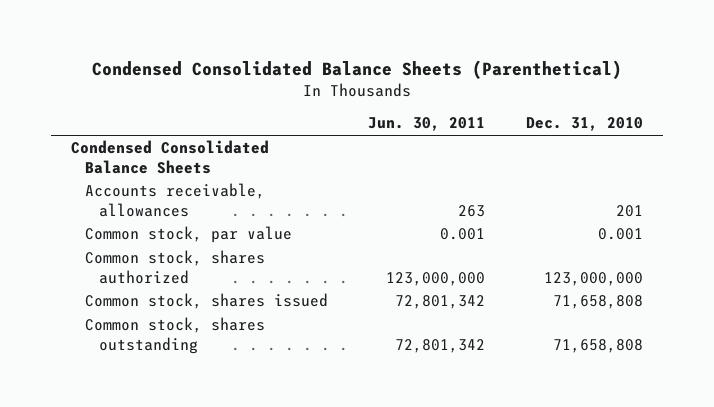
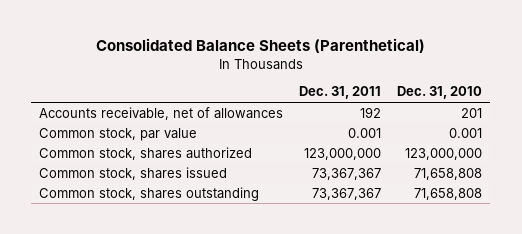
[91,60,622,80] Condensed Consolidated Balance Sheets (Parenthetical) -> [95,38,425,54] Consolidated Balance Sheets (Parenthetical)
[368,117,486,132] Jun. 30, 2011 -> none
none -> [299,86,382,100] Dec. 31, 2011
[71,140,270,174] Condensed Consolidated Balance Sheets -> none
[85,183,266,217] Accounts receivable, allowances -> [39,106,284,120] Accounts receivable, net of allowances

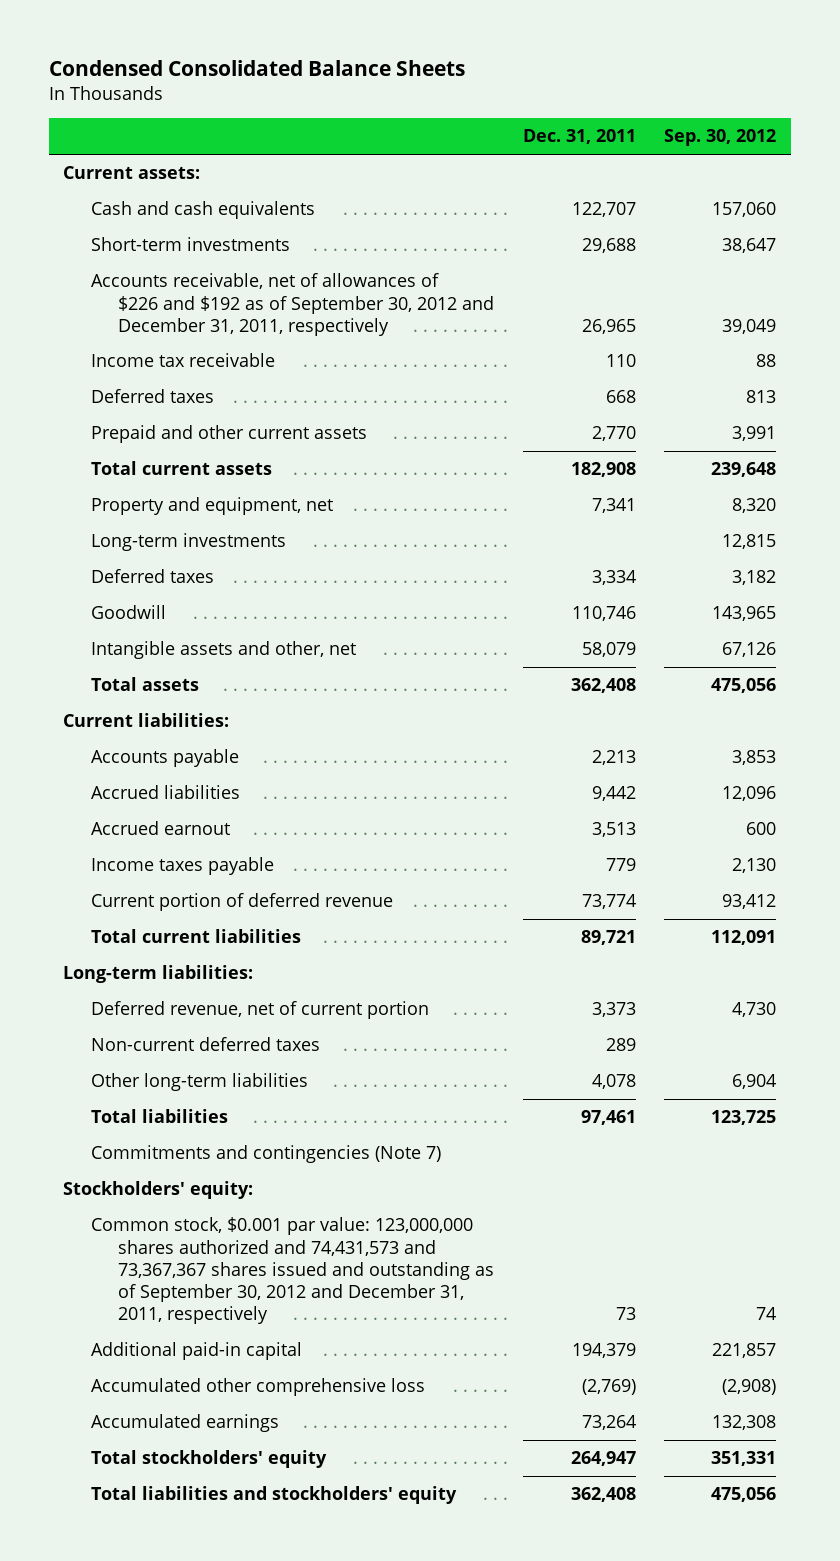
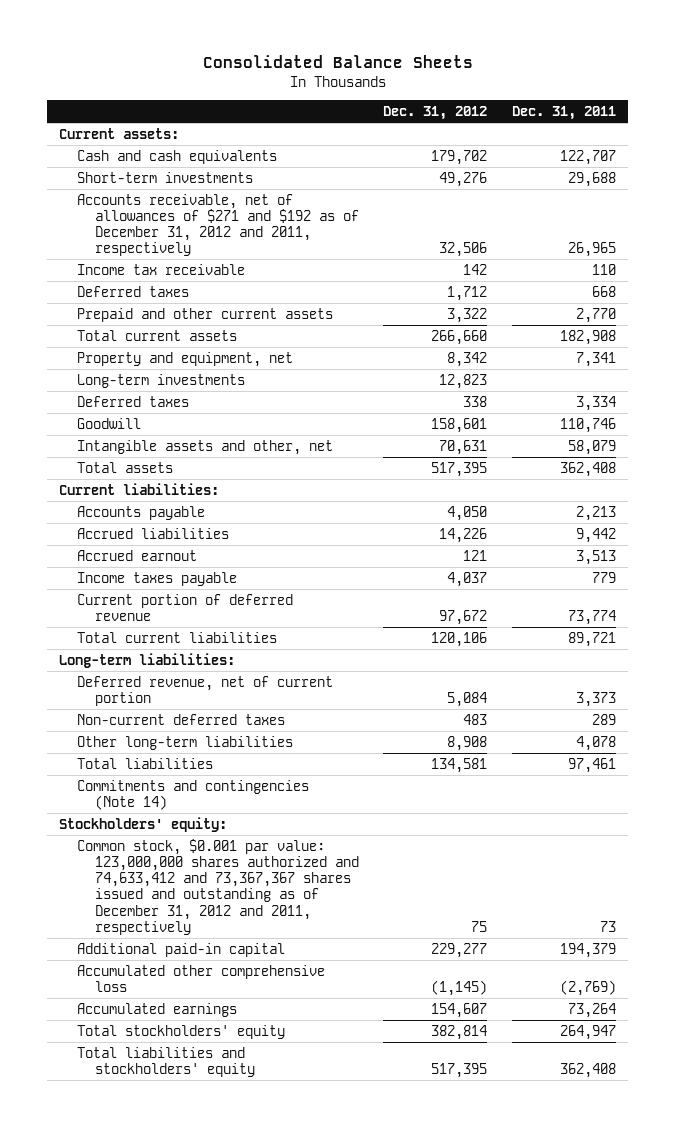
[48,60,465,77] Condensed Consolidated Balance Sheets -> [202,55,473,69] Consolidated Balance Sheets
[664,129,777,147] Sep. 30, 2012 -> none
none -> [383,106,488,121] Dec. 31, 2012
[90,273,494,336] Accounts receivable, net of allowances of $226 and $192 as of September 30, 2012 and December 31, 2011, respectively -> [77,193,359,257] Accounts receivable, net of allowances of $271 and $192 as of December 31, 2012 and 2011, respectively
[90,1145,441,1164] Commitments and contingencies (Note 7) -> [77,779,310,810] Commitments and contingencies (Note 14)
[90,1217,494,1324] Common stock, $0.001 par value: 123,000,000 shares authorized and 74,431,573 and 73,367,367 shares issued and outstanding as of September 30, 2012 and December 31, 2011, respectively -> [77,838,359,935] Common stock, $0.001 par value: 123,000,000 shares authorized and 74,633,412 and 73,367,367 shares issued and outstanding as of December 31, 2012 and 2011, respectively

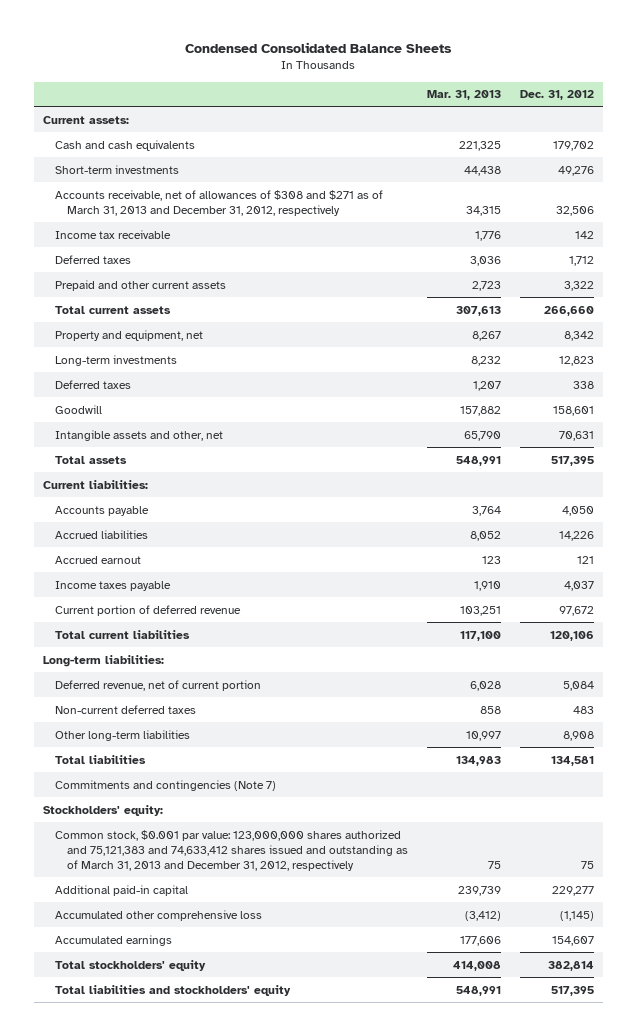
[202,55,473,69] Consolidated Balance Sheets -> [185,41,453,53] Condensed Consolidated Balance Sheets
[511,106,616,121] Dec. 31, 2011 -> none
none -> [426,90,501,101] Mar. 31, 2013
[77,193,359,257] Accounts receivable, net of allowances of $271 and $192 as of December 31, 2012 and 2011, respectively -> [54,189,383,216] Accounts receivable, net of allowances of $308 and $271 as of March 31, 2013 and December 31, 2012, respectively
[77,779,310,810] Commitments and contingencies (Note 14) -> [54,779,276,791] Commitments and contingencies (Note 7)
[77,838,359,935] Common stock, $0.001 par value: 123,000,000 shares authorized and 74,633,412 and 73,367,367 shares issued and outstanding as of December 31, 2012 and 2011, respectively -> [54,829,408,872] Common stock, $0.001 par value: 123,000,000 shares authorized and 75,121,383 and 74,633,412 shares issued and outstanding as of March 31, 2013 and December 31, 2012, respectively

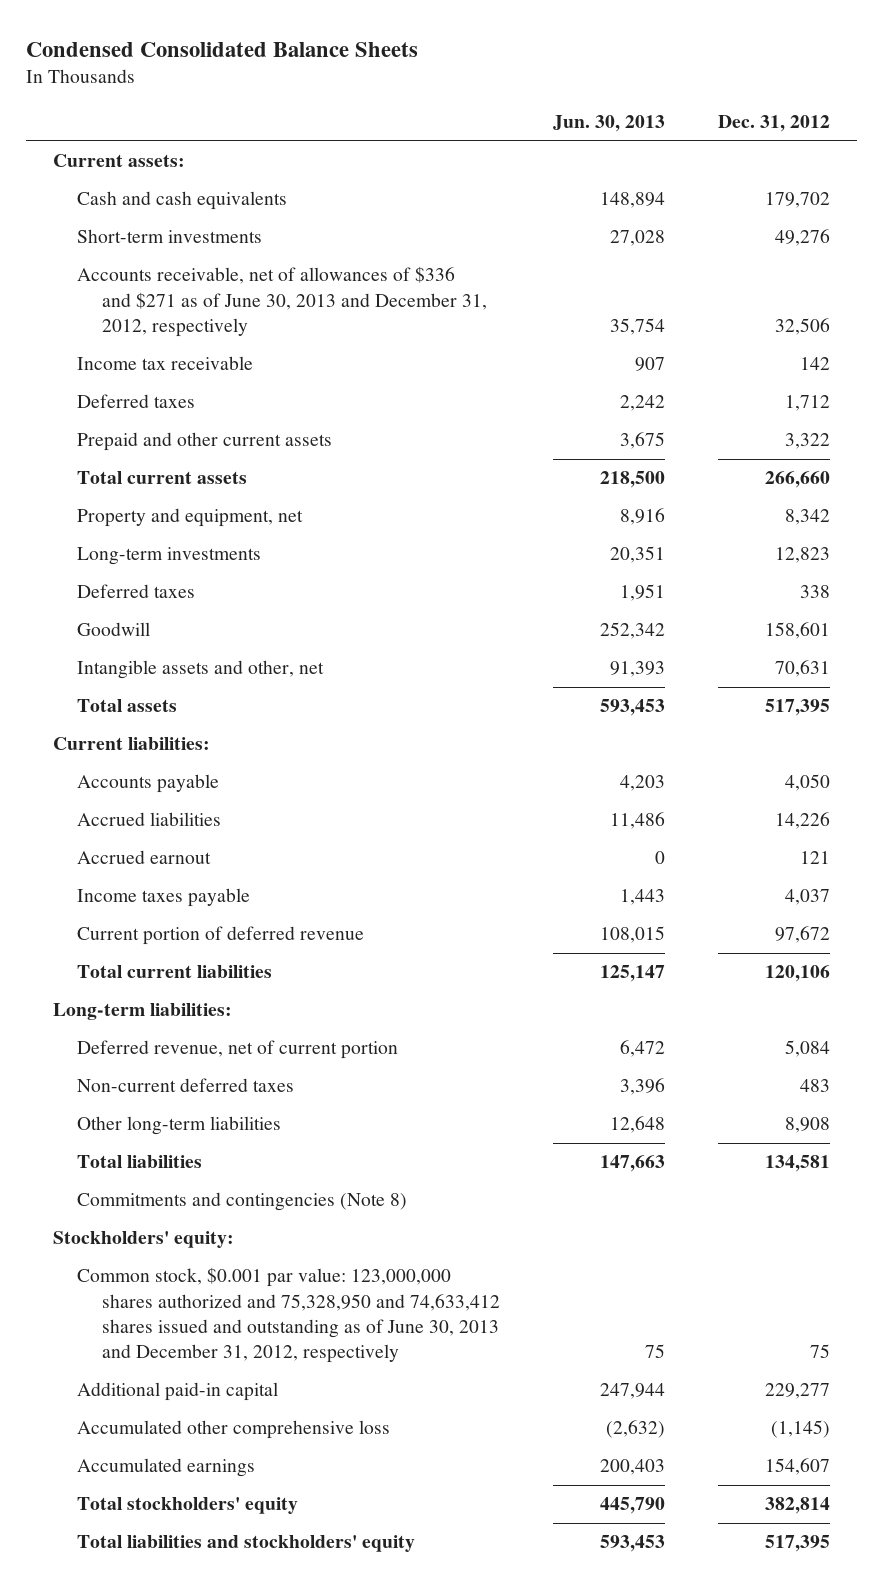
[426,90,501,101] Mar. 31, 2013 -> none
none -> [553,115,666,133] Jun. 30, 2013
[54,189,383,216] Accounts receivable, net of allowances of $308 and $271 as of March 31, 2013 and December 31, 2012, respectively -> [77,266,488,338] Accounts receivable, net of allowances of $336 and $271 as of June 30, 2013 and December 31, 2012, respectively
[54,779,276,791] Commitments and contingencies (Note 7) -> [77,1192,408,1212] Commitments and contingencies (Note 8)
[54,829,408,872] Common stock, $0.001 par value: 123,000,000 shares authorized and 75,121,383 and 74,633,412 shares issued and outstanding as of March 31, 2013 and December 31, 2012, respectively -> [77,1267,501,1364] Common stock, $0.001 par value: 123,000,000 shares authorized and 75,328,950 and 74,633,412 shares issued and outstanding as of June 30, 2013 and December 31, 2012, respectively

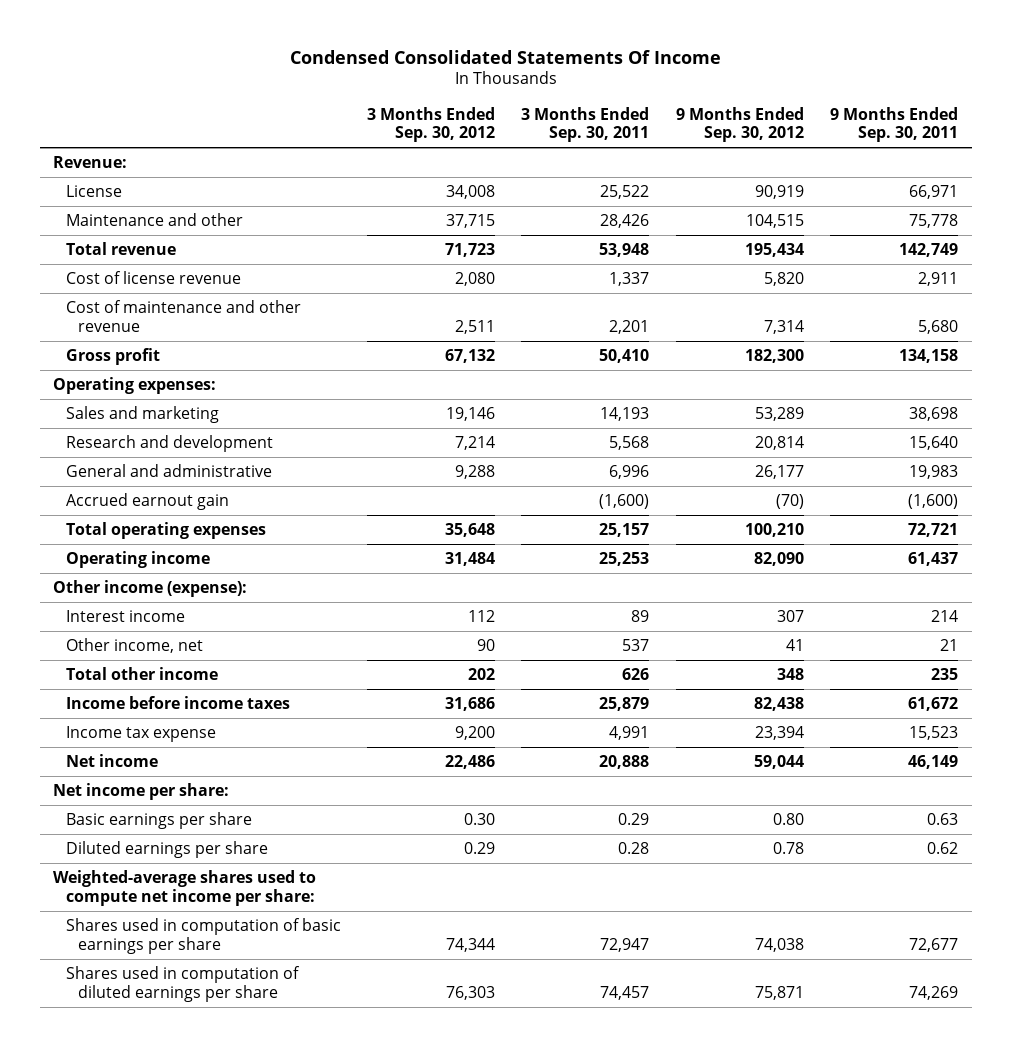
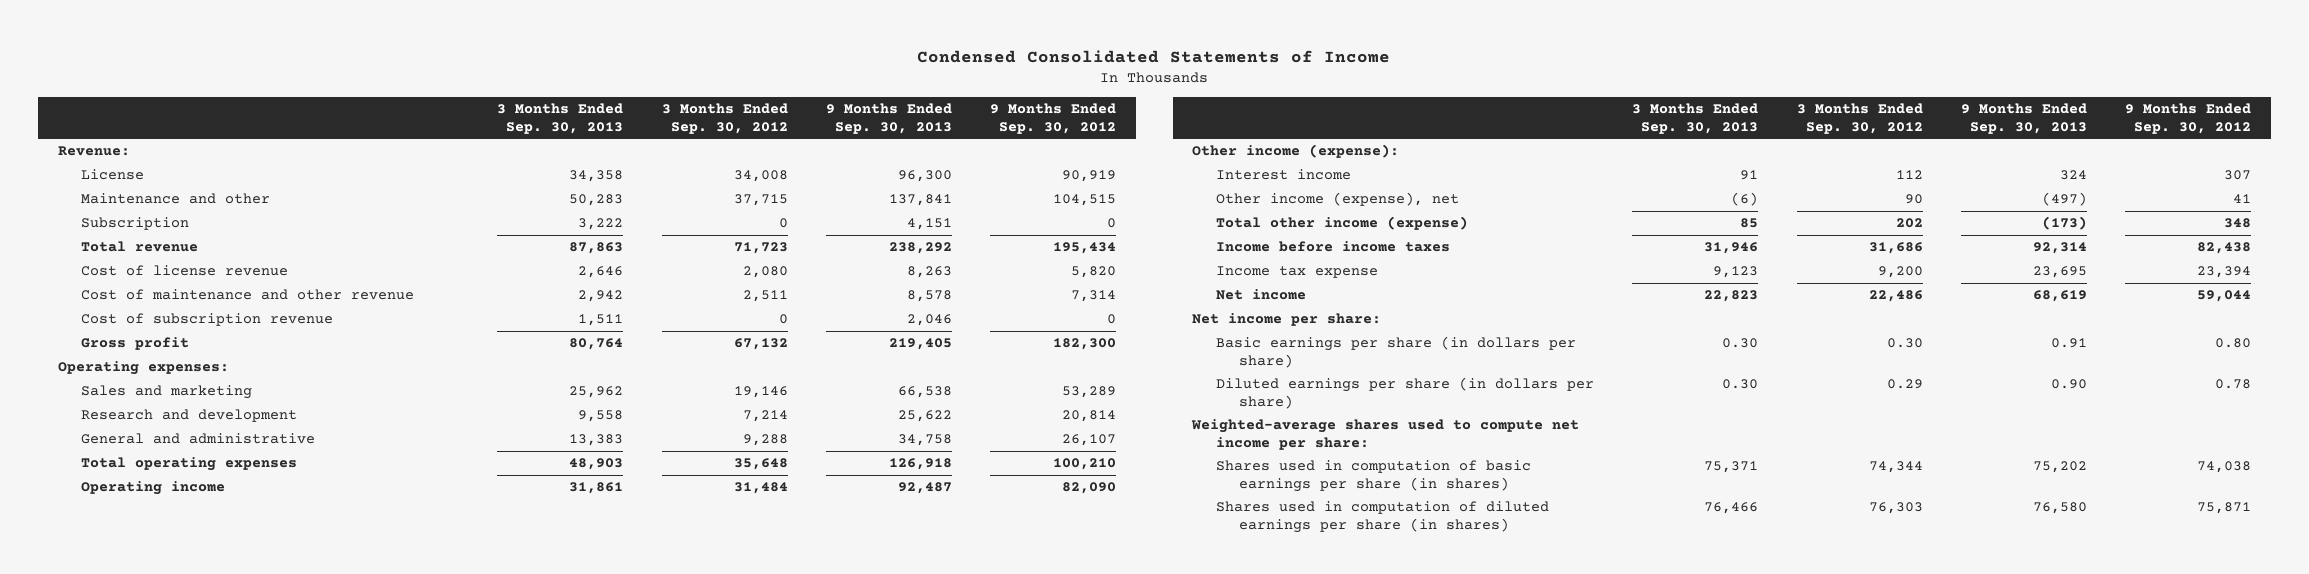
[289,49,721,64] Condensed Consolidated Statements Of Income -> [917,49,1391,63] Condensed Consolidated Statements of Income
[521,106,650,143] 3 Months Ended Sep. 30, 2011 -> none
[830,106,959,143] 9 Months Ended Sep. 30, 2011 -> none
none -> [497,103,624,134] 3 Months Ended Sep. 30, 2013
none -> [826,103,953,134] 9 Months Ended Sep. 30, 2013
none -> [80,217,189,231] Subscription
none -> [80,313,333,327] Cost of subscription revenue
[65,492,229,510] Accrued earnout gain -> none
[754,464,804,479] 26,177 -> [1062,434,1117,447] 26,107
[65,637,203,653] Other income, net -> [1215,192,1459,207] Other income (expense), net
[65,666,218,680] Total other income -> [1215,216,1468,231] Total other income (expense)
[65,811,252,829] Basic earnings per share -> [1215,336,1576,368] Basic earnings per share (in dollars per share)
[65,840,268,858] Diluted earnings per share -> [1215,377,1594,409] Diluted earnings per share (in dollars per share)
[65,917,341,954] Shares used in computation of basic earnings per share -> [1215,460,1531,492] Shares used in computation of basic earnings per share (in shares)
[65,965,300,1002] Shares used in computation of diluted earnings per share -> [1215,501,1549,533] Shares used in computation of diluted earnings per share (in shares)

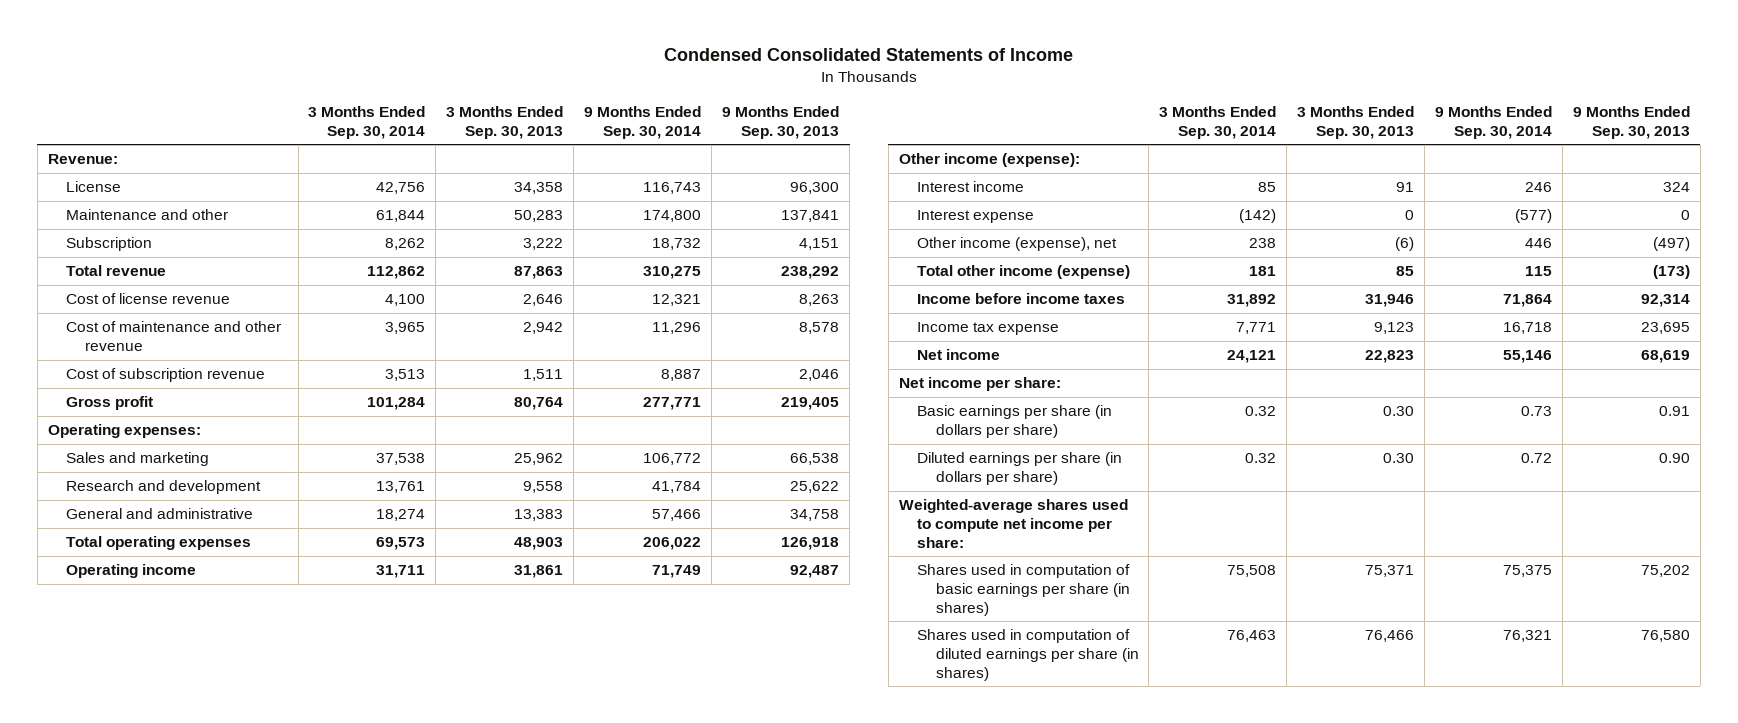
[661,103,788,134] 3 Months Ended Sep. 30, 2012 -> none
[990,103,1117,134] 9 Months Ended Sep. 30, 2012 -> none
none -> [308,105,426,139] 3 Months Ended Sep. 30, 2014
none -> [584,105,702,139] 9 Months Ended Sep. 30, 2014
none -> [917,210,1035,224] Interest expense

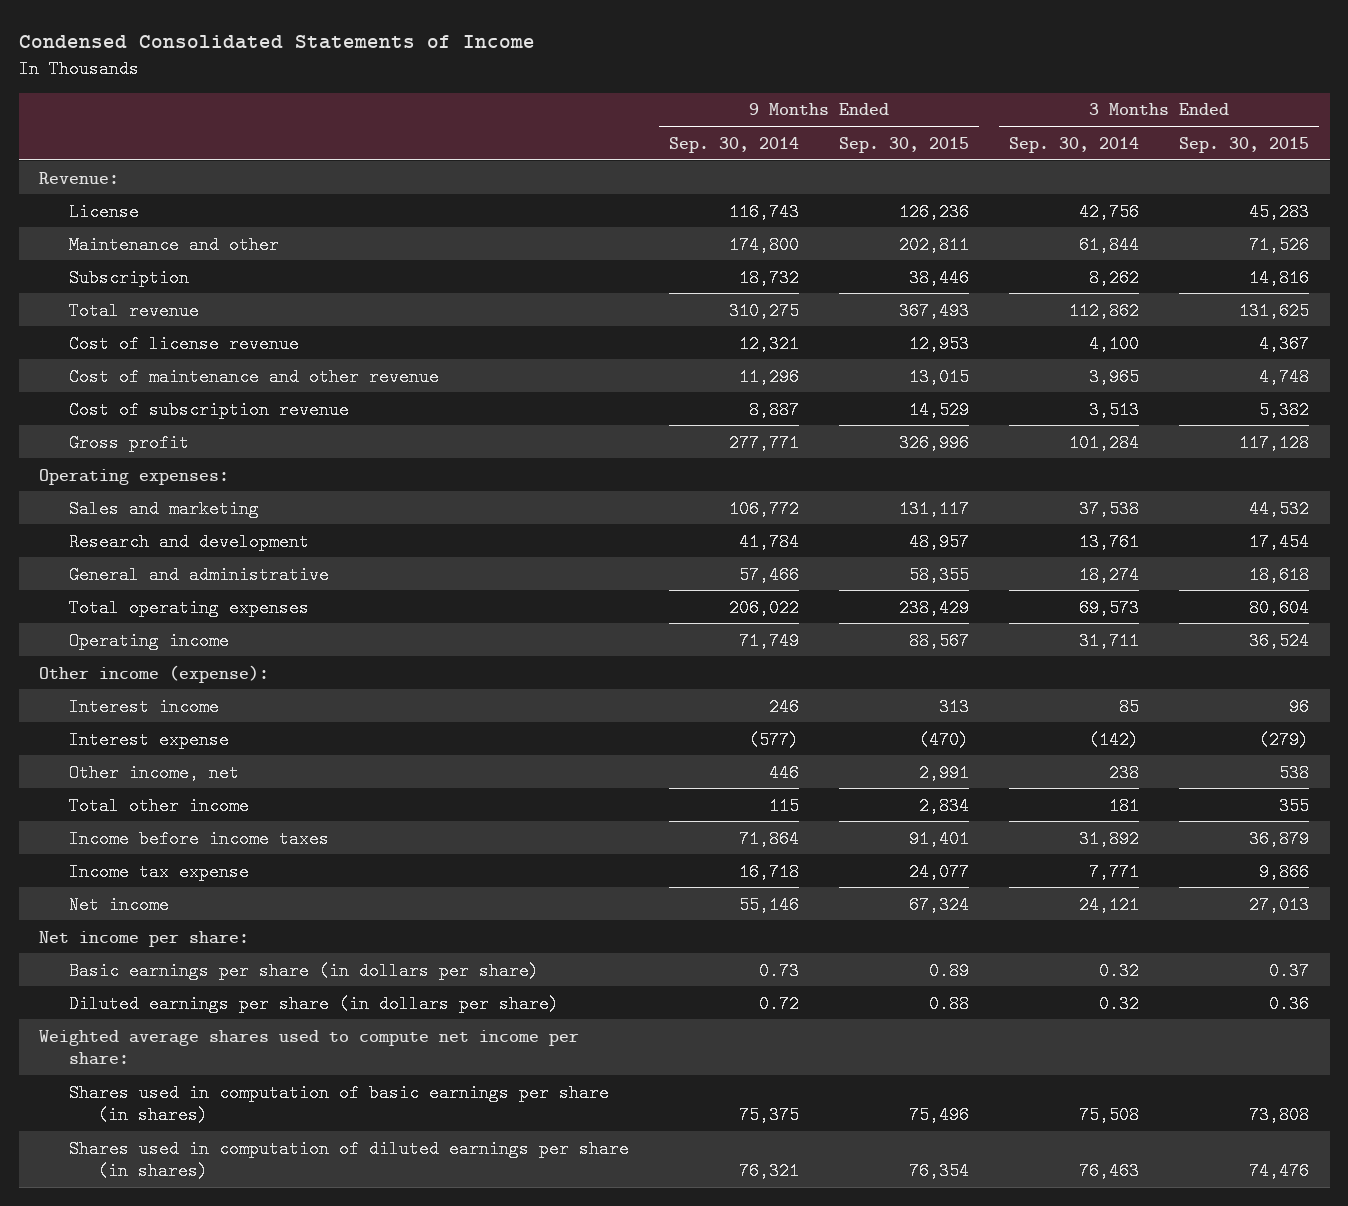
[446,105,564,139] 3 Months Ended Sep. 30, 2013 -> none
[722,105,840,139] 9 Months Ended Sep. 30, 2013 -> none
none -> [838,136,969,153] Sep. 30, 2015
none -> [1179,136,1310,153] Sep. 30, 2015
[917,237,1118,252] Other income (expense), net -> [68,763,239,782] Other income, net
[917,265,1131,280] Total other income (expense) -> [68,796,249,815] Total other income
[898,499,1128,548] Weighted-average shares used to compute net income per share: -> [38,1029,579,1065] Weighted average shares used to compute net income per share:

